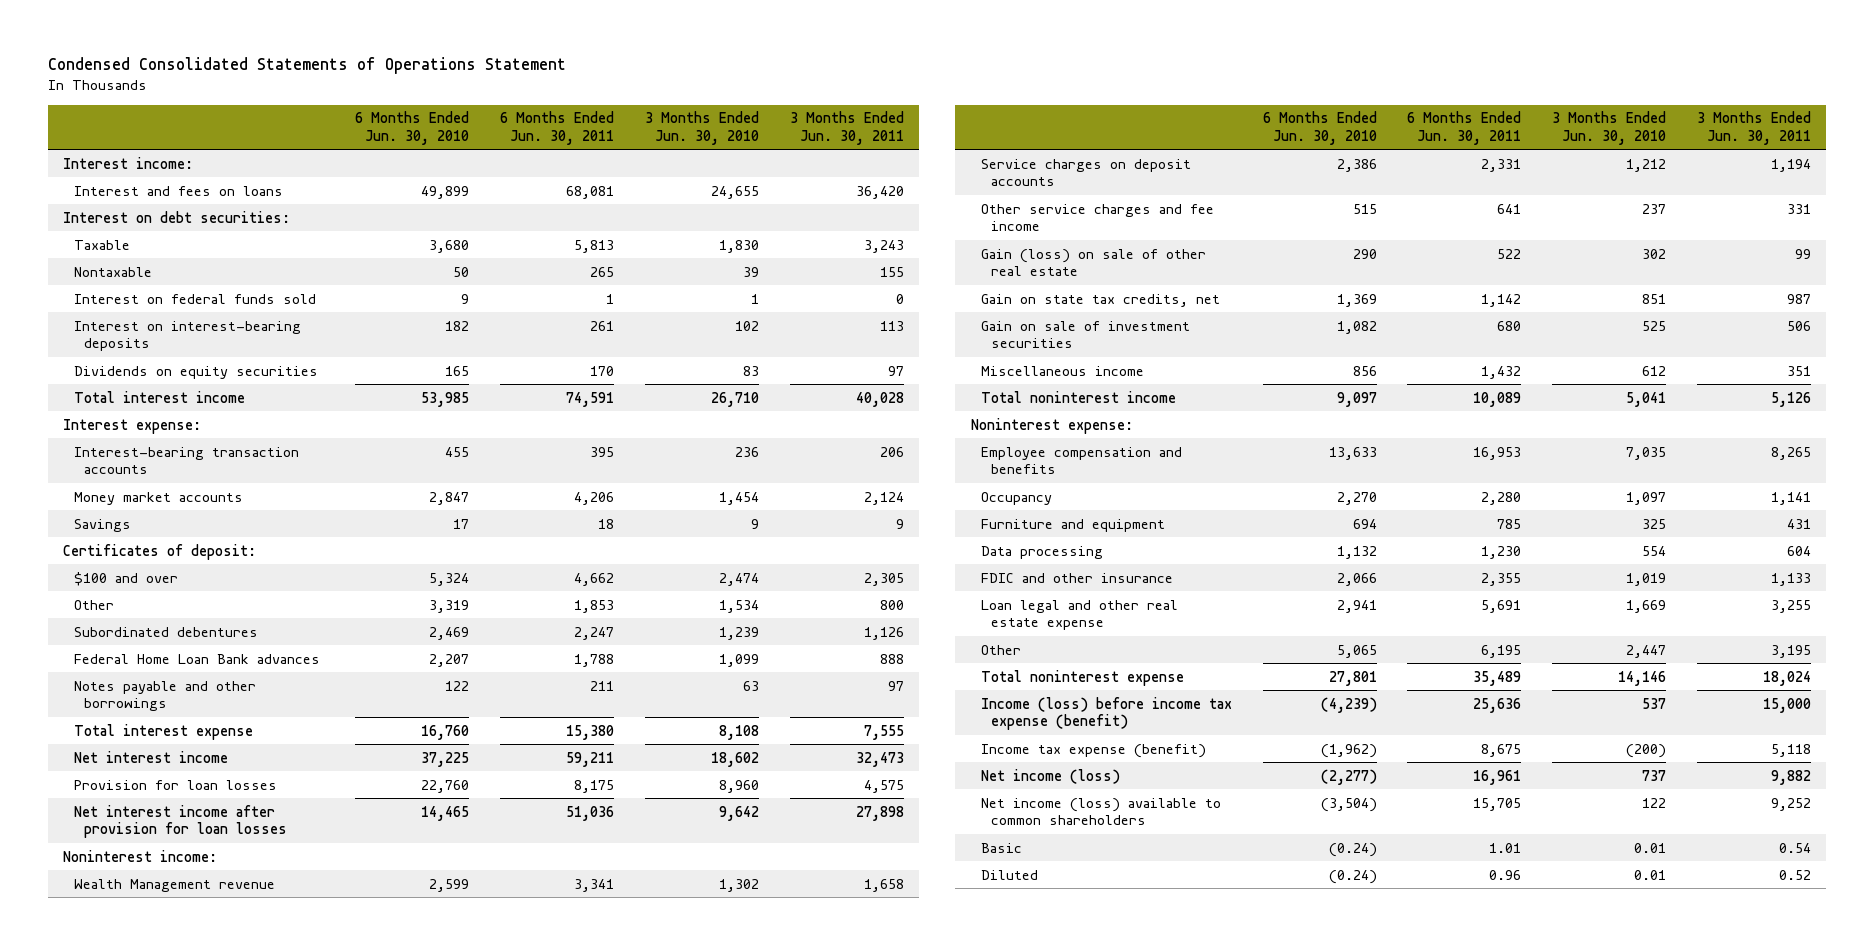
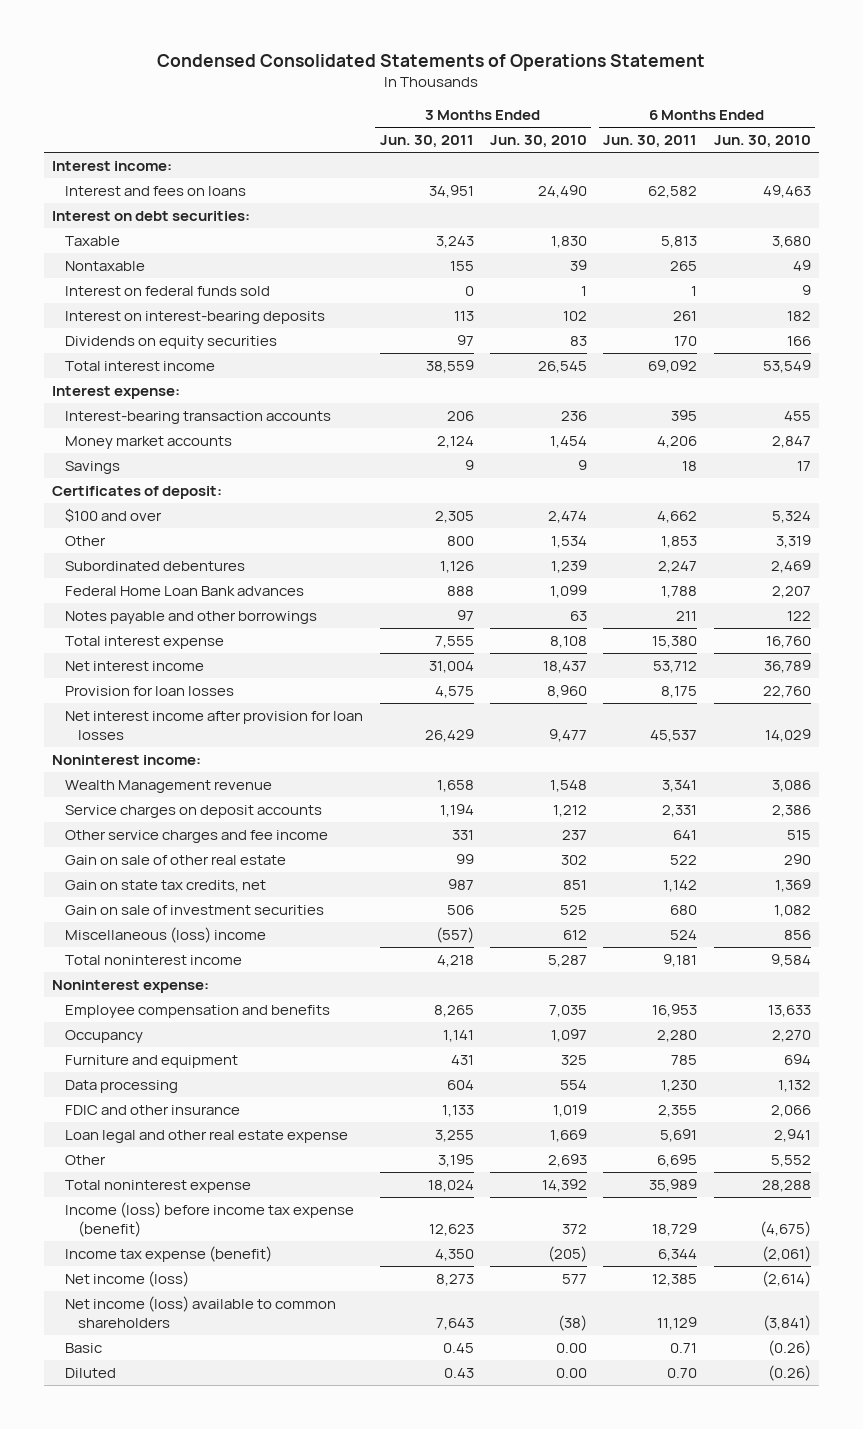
[421,185,470,199] 49,899 -> [762,185,811,199] 49,463
[566,185,615,199] 68,081 -> [648,186,698,199] 62,582
[710,185,759,199] 24,655 -> [537,185,587,199] 24,490
[855,185,904,199] 36,420 -> [428,185,474,199] 34,951
[453,266,470,277] 50 -> [792,260,811,272] 49
[445,365,470,376] 165 -> [786,336,811,347] 166
[421,391,470,407] 53,985 -> [762,360,811,374] 53,549
[566,391,615,407] 74,591 -> [648,360,698,374] 69,092
[710,391,759,407] 26,710 -> [537,361,587,374] 26,545
[855,391,904,407] 40,028 -> [425,360,474,374] 38,559
[421,751,470,767] 37,225 -> [763,660,811,674] 36,789
[566,751,615,767] 59,211 -> [653,661,698,674] 53,712
[710,751,759,767] 18,602 -> [542,661,587,674] 18,437
[855,751,904,767] 32,473 -> [428,661,474,674] 31,004
[421,805,470,821] 14,465 -> [764,729,811,743] 14,029
[566,805,615,821] 51,036 -> [650,730,698,743] 45,537
[718,805,759,821] 9,642 -> [548,729,587,743] 9,477
[855,805,904,821] 27,898 -> [424,729,474,743] 26,429
[429,878,470,892] 2,599 -> [771,780,811,793] 3,086
[718,878,759,892] 1,302 -> [549,780,587,793] 1,548
[980,248,1206,277] Gain (loss) on sale of other real estate -> [65,855,287,866] Gain on sale of other real estate
[980,365,1144,376] Miscellaneous income -> [65,927,267,944] Miscellaneous (loss) income
[1481,365,1522,379] 1,432 -> [670,930,698,941] 524
[1786,365,1811,376] 351 -> [435,927,474,944] (557)
[1336,391,1377,407] 9,097 -> [770,954,811,968] 9,584
[1473,391,1522,407] 10,089 -> [663,954,698,968] 9,181
[1626,391,1667,407] 5,041 -> [547,955,587,968] 5,287
[1770,391,1811,407] 5,126 -> [436,955,474,968] 4,218
[1336,644,1377,658] 5,065 -> [770,1155,811,1168] 5,552
[1481,644,1522,658] 6,195 -> [657,1154,698,1168] 6,695
[1626,644,1667,658] 2,447 -> [547,1154,587,1168] 2,693
[1328,670,1377,686] 27,801 -> [761,1180,811,1193] 28,288
[1473,670,1522,686] 35,489 -> [649,1179,698,1193] 35,989
[1618,670,1667,686] 14,146 -> [541,1179,587,1193] 14,392
[1320,696,1377,713] (4,239) -> [759,1221,811,1238] (4,675)
[1473,697,1522,713] 25,636 -> [652,1223,698,1237] 18,729
[1642,697,1667,709] 537 -> [561,1224,587,1235] 372
[1762,697,1811,713] 15,000 -> [428,1224,474,1237] 12,623
[1320,743,1377,758] (1,962) -> [761,1246,811,1263] (2,061)
[1481,743,1522,757] 8,675 -> [658,1249,698,1262] 6,344
[1626,743,1667,758] (200) -> [547,1246,587,1263] (205)
[1770,743,1811,757] 5,118 -> [434,1249,474,1262] 4,350
[1320,768,1377,785] (2,277) -> [761,1271,811,1288] (2,614)
[1473,769,1522,785] 16,961 -> [652,1274,698,1287] 12,385
[1642,769,1667,781] 737 -> [561,1274,587,1285] 577
[1770,769,1811,785] 9,882 -> [435,1274,474,1287] 8,273
[1320,797,1377,812] (3,504) -> [762,1315,811,1332] (3,841)
[1473,797,1522,811] 15,705 -> [657,1317,698,1331] 11,129
[1642,797,1667,808] 122 -> [557,1315,587,1332] (38)
[1770,797,1811,811] 9,252 -> [435,1318,474,1331] 7,643
[1328,842,1377,857] (0.24) -> [767,1340,811,1357] (0.26)
[1489,842,1522,853] 1.01 -> [670,1343,698,1354] 0.71
[1634,842,1667,853] 0.01 -> [555,1343,587,1354] 0.00
[1778,842,1811,853] 0.54 -> [442,1343,474,1354] 0.45
[1328,869,1377,884] (0.24) -> [767,1365,811,1382] (0.26)
[1489,869,1522,880] 0.96 -> [667,1368,698,1379] 0.70
[1634,869,1667,880] 0.01 -> [555,1368,587,1379] 0.00
[1778,869,1811,880] 0.52 -> [443,1368,474,1379] 0.43

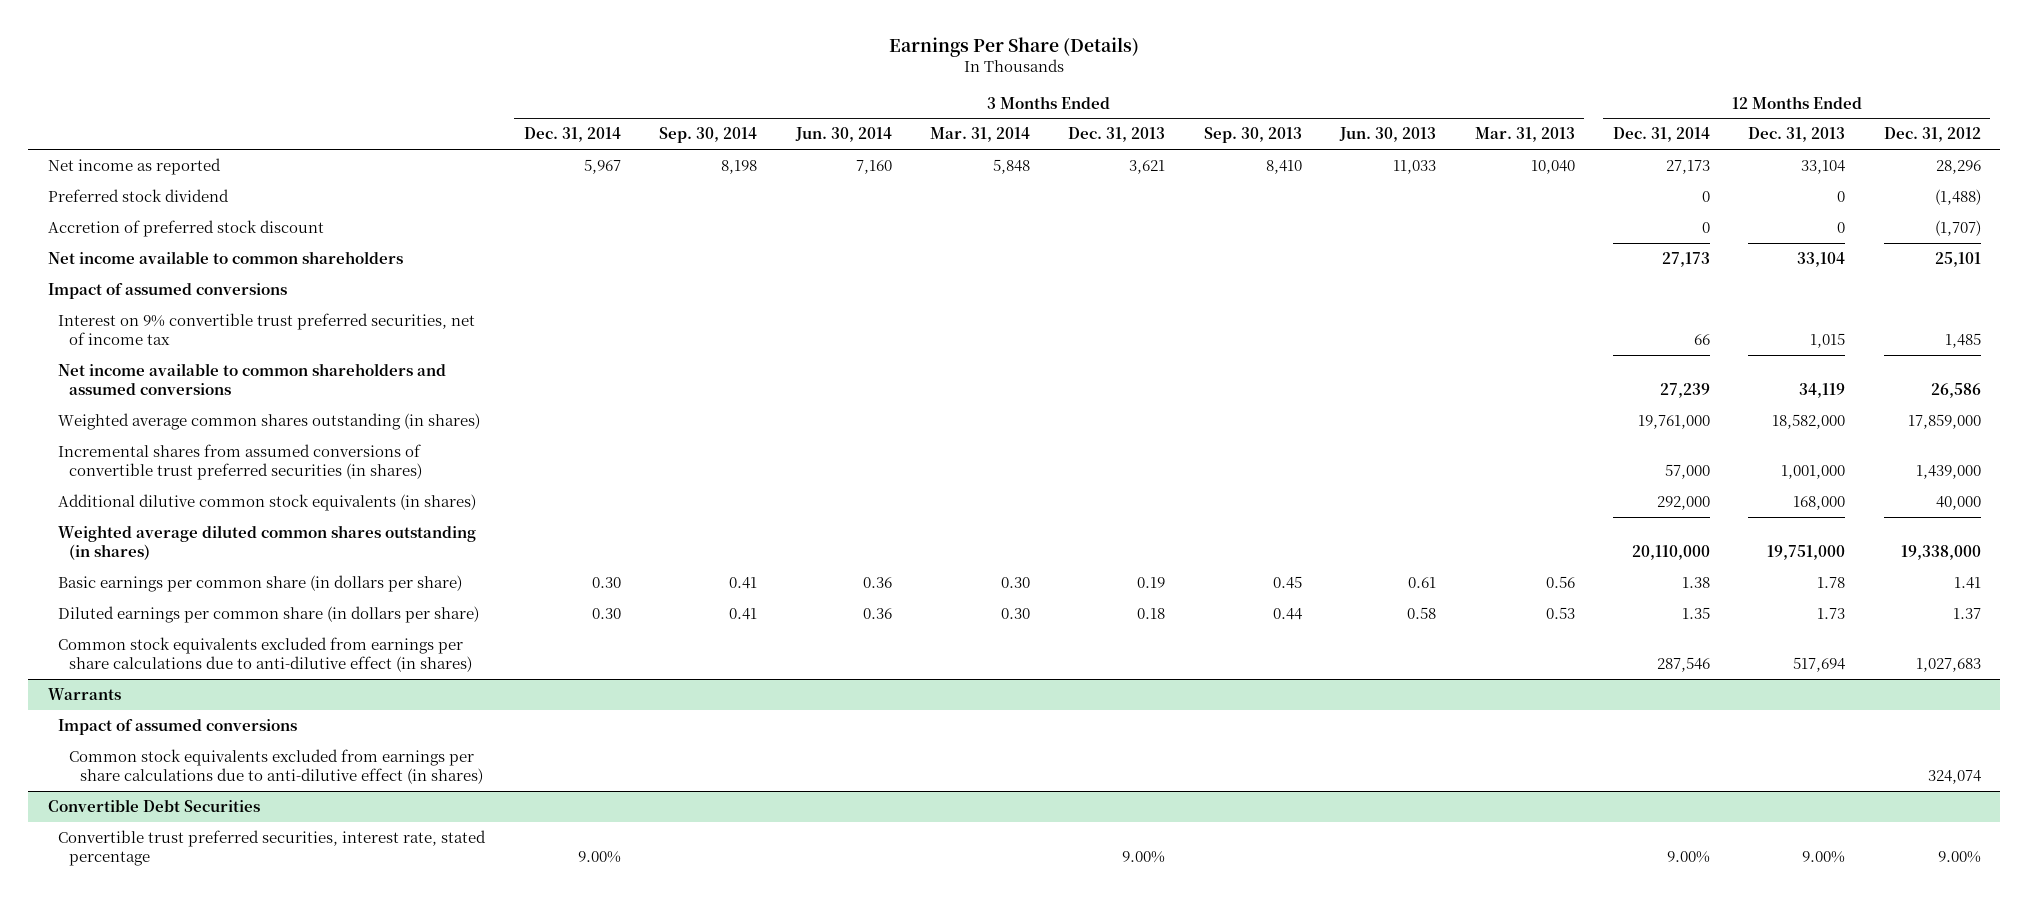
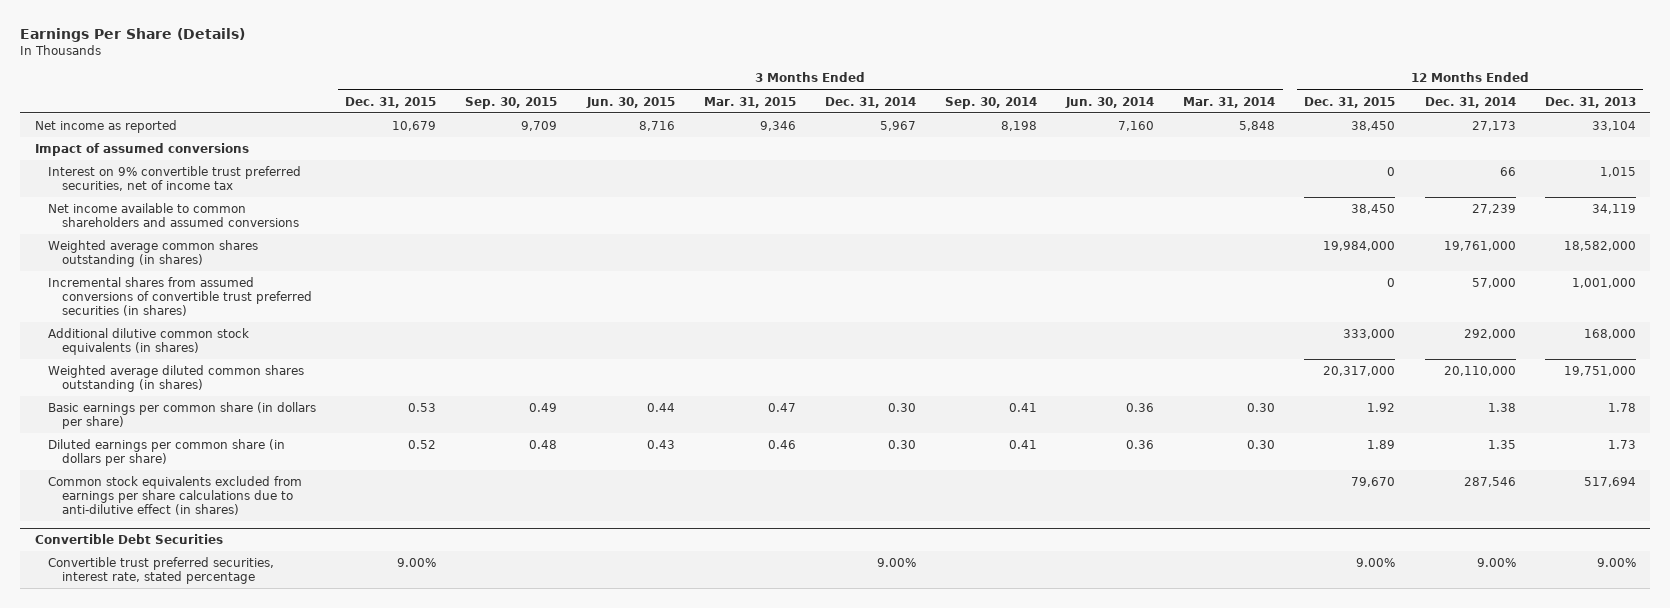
[1068,127,1166,143] Dec. 31, 2013 -> none
[1203,127,1302,144] Sep. 30, 2013 -> none
[1339,127,1437,143] Jun. 30, 2013 -> none
[1474,127,1575,143] Mar. 31, 2013 -> none
[1883,127,1981,143] Dec. 31, 2012 -> none
none -> [345,96,437,108] Dec. 31, 2015
none -> [465,96,558,109] Sep. 30, 2015
none -> [585,96,675,108] Jun. 30, 2015
none -> [703,96,796,108] Mar. 31, 2015
none -> [1304,96,1396,108] Dec. 31, 2015
[47,188,229,202] Preferred stock dividend -> none
[47,219,324,237] Accretion of preferred stock discount -> none
[47,250,403,264] Net income available to common shareholders -> none
[47,687,121,700] Warrants -> none
[58,718,298,735] Impact of assumed conversions -> none
[69,748,484,785] Common stock equivalents excluded from earnings per share calculations due to anti-dilutive effect (in shares) -> none

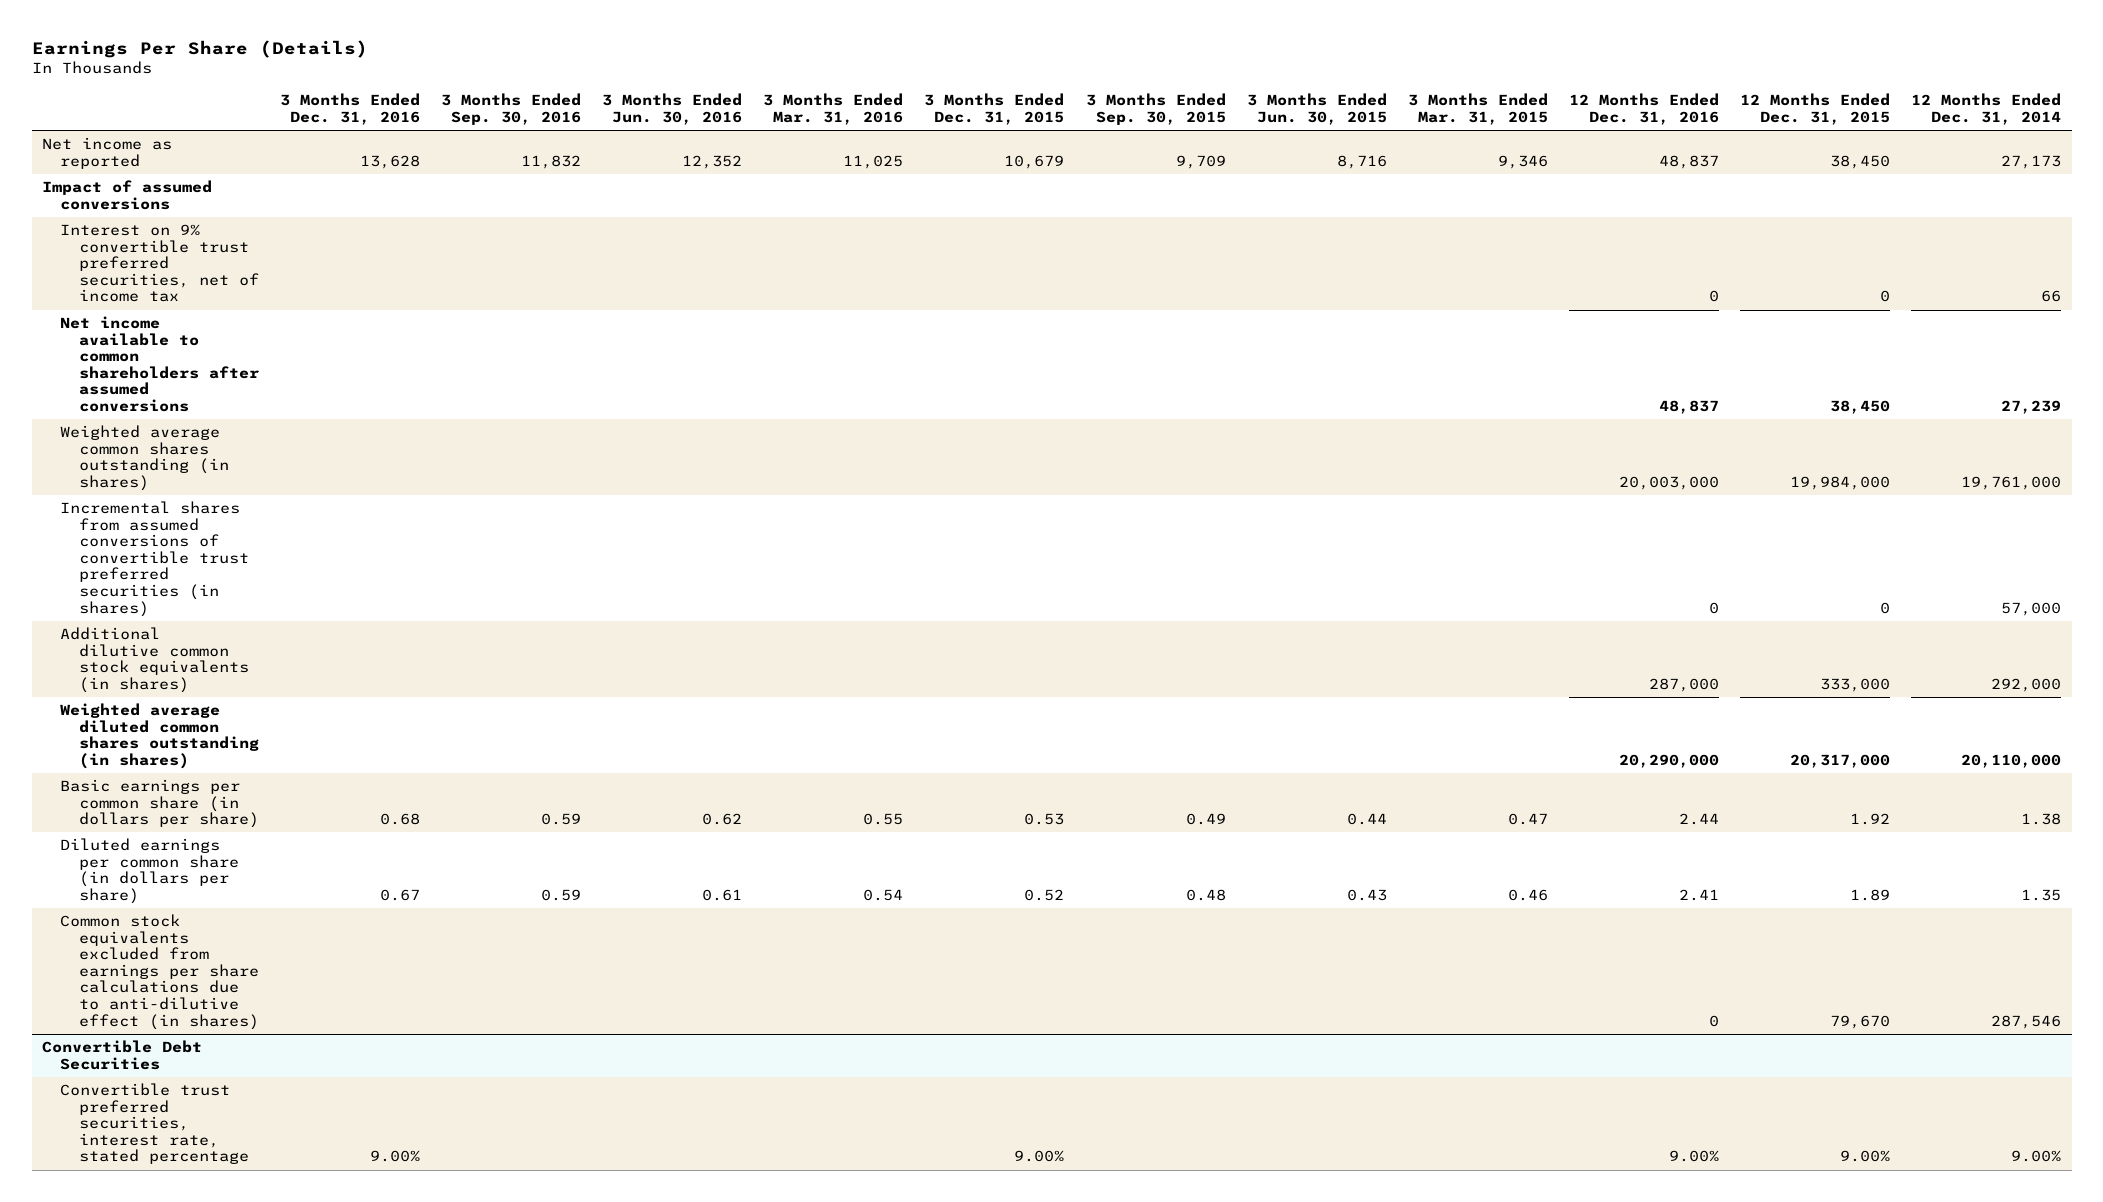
[824,96,916,108] Dec. 31, 2014 -> none
[944,96,1037,109] Sep. 30, 2014 -> none
[1065,96,1155,108] Jun. 30, 2014 -> none
[1183,96,1276,108] Mar. 31, 2014 -> none
[1544,96,1636,108] Dec. 31, 2013 -> none
none -> [279,93,420,125] 3 Months Ended Dec. 31, 2016
none -> [440,93,581,125] 3 Months Ended Sep. 30, 2016
none -> [602,93,743,125] 3 Months Ended Jun. 30, 2016
none -> [763,93,904,125] 3 Months Ended Mar. 31, 2016
none -> [1569,93,1720,125] 12 Months Ended Dec. 31, 2016
[48,202,299,227] Net income available to common shareholders and assumed conversions -> [60,316,259,412] Net income available to common shareholders after assumed conversions

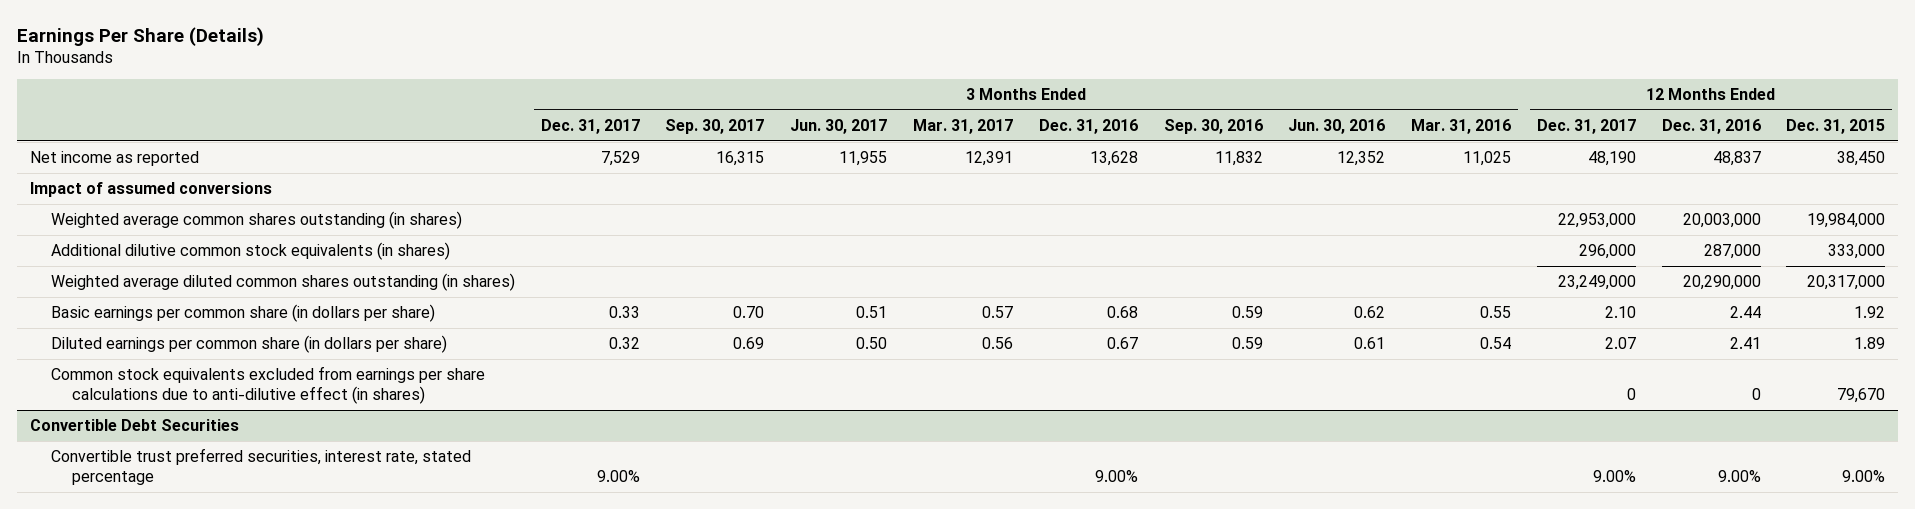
[924,93,1065,125] 3 Months Ended Dec. 31, 2015 -> none
[1085,93,1226,125] 3 Months Ended Sep. 30, 2015 -> none
[1246,93,1387,125] 3 Months Ended Jun. 30, 2015 -> none
[1407,93,1548,125] 3 Months Ended Mar. 31, 2015 -> none
[1911,93,2062,125] 12 Months Ended Dec. 31, 2014 -> none
none -> [540,118,640,134] Dec. 31, 2017
none -> [665,118,765,134] Sep. 30, 2017
none -> [790,118,888,134] Jun. 30, 2017
none -> [912,118,1013,134] Mar. 31, 2017
none -> [1536,118,1636,134] Dec. 31, 2017
[60,224,259,303] Interest on 9% convertible trust preferred securities, net of income tax -> none
[60,316,259,412] Net income available to common shareholders after assumed conversions -> none
[60,501,249,617] Incremental shares from assumed conversions of convertible trust preferred securities (in shares) -> none

